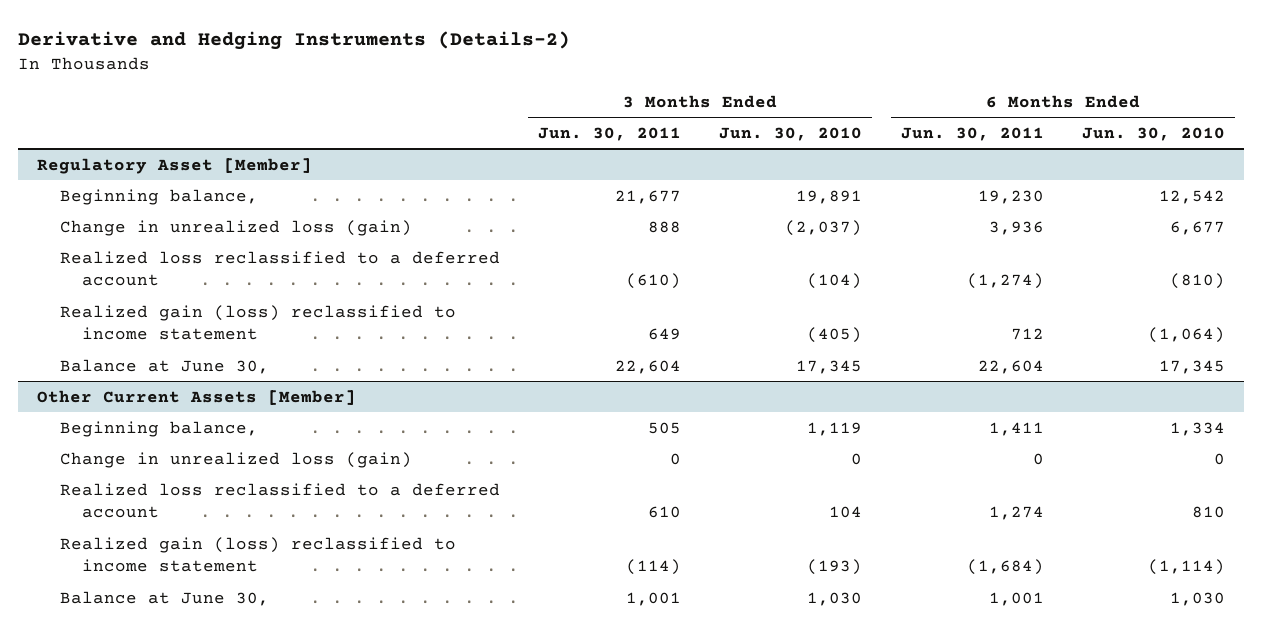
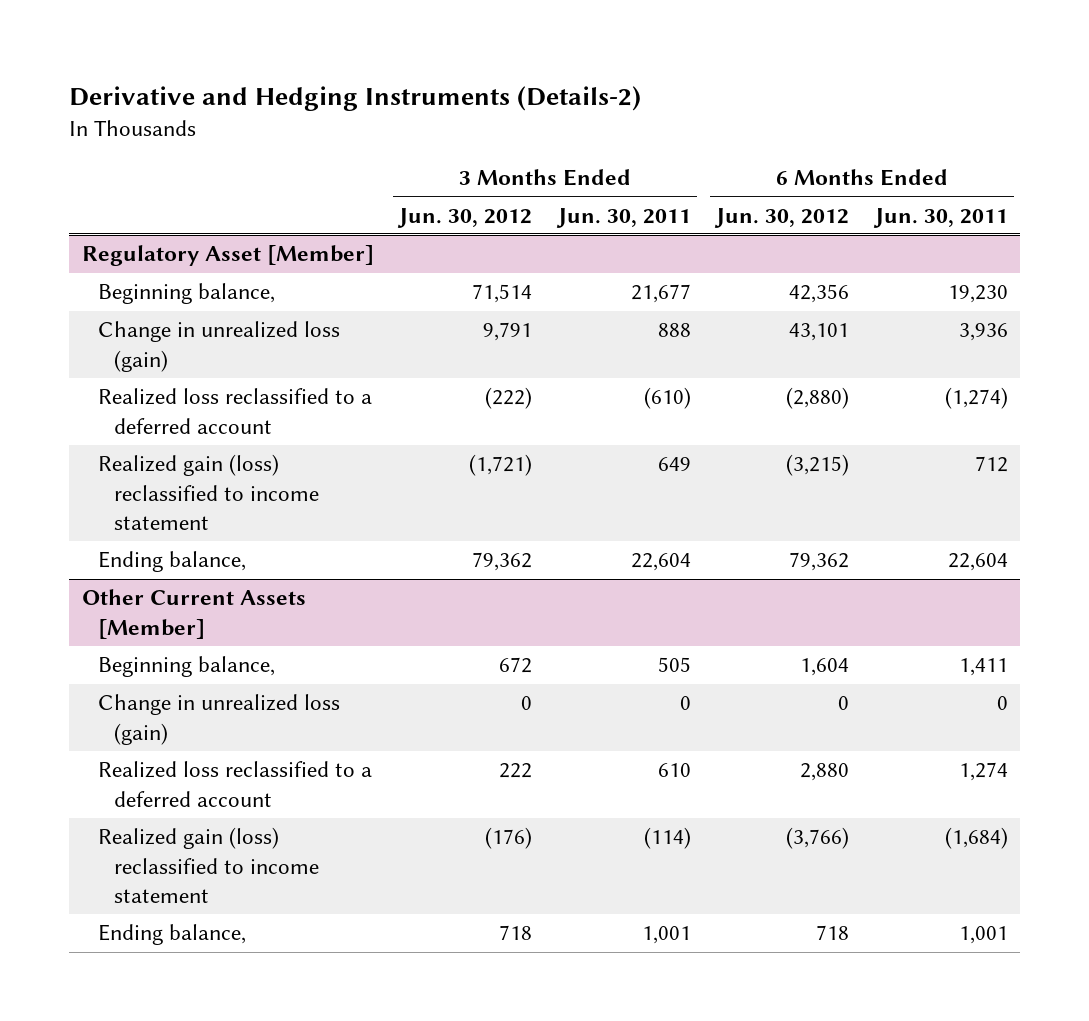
[719,126,863,141] Jun. 30, 2010 -> none
[1082,126,1226,141] Jun. 30, 2010 -> none
none -> [397,207,533,228] Jun. 30, 2012
none -> [714,207,850,228] Jun. 30, 2012
[59,358,269,374] Balance at June 30, -> [97,551,246,573] Ending balance,
[59,590,269,606] Balance at June 30, -> [97,924,246,946] Ending balance,

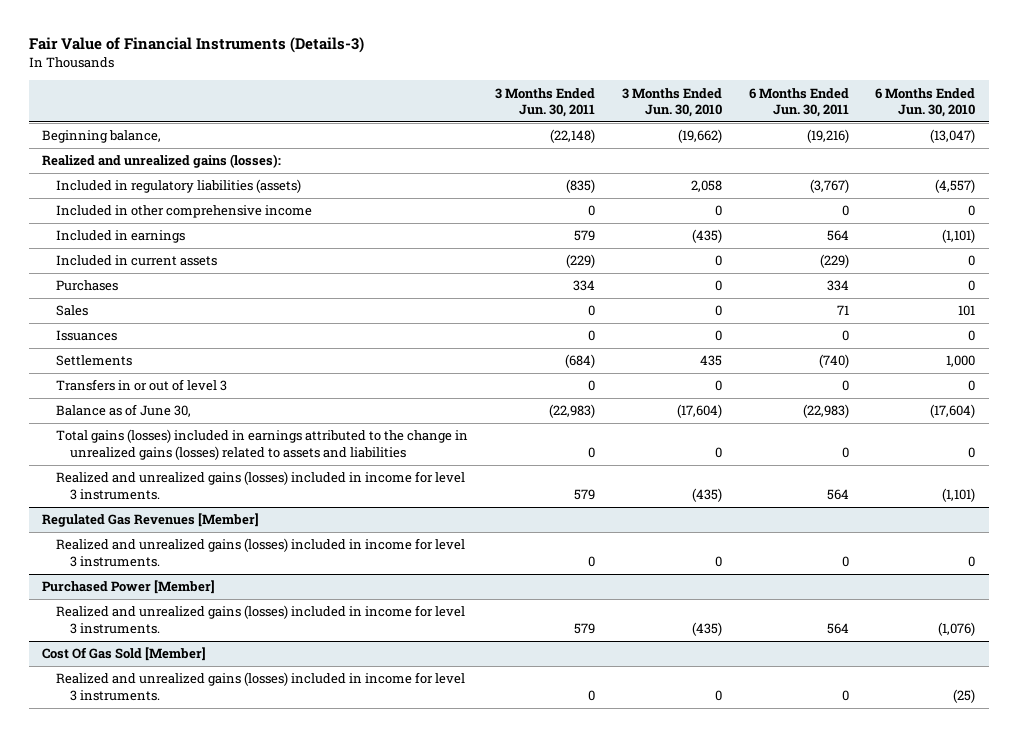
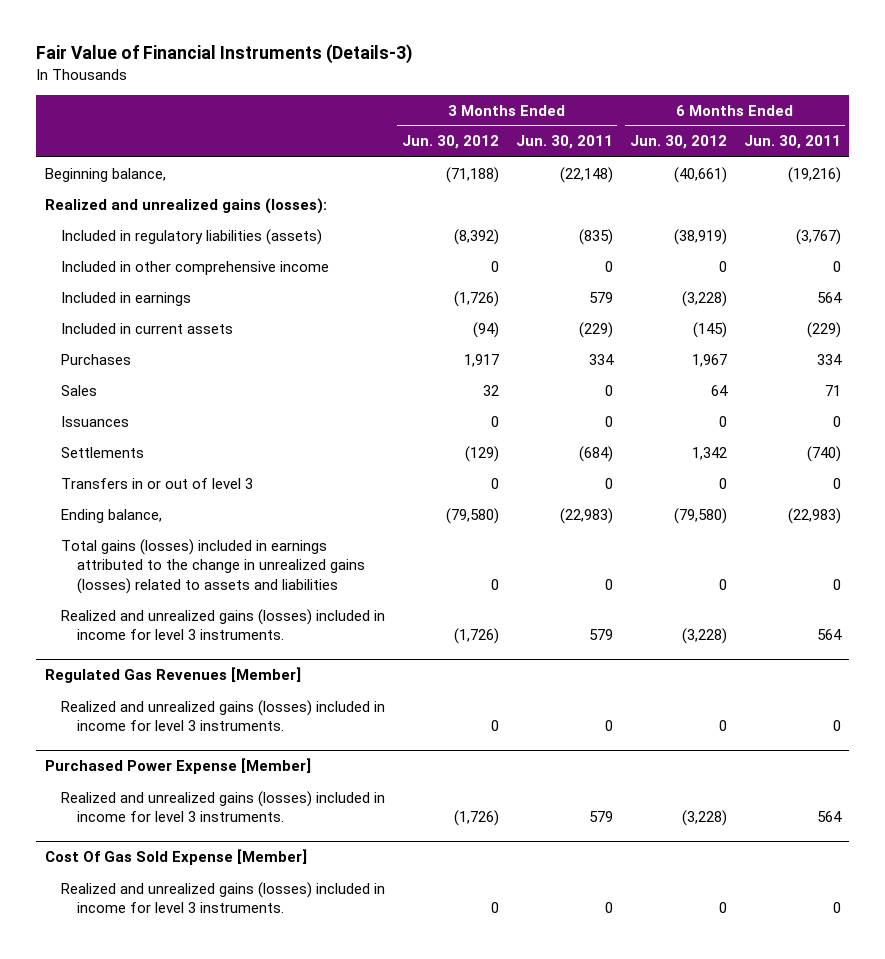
[621,87,722,118] 3 Months Ended Jun. 30, 2010 -> none
[875,87,976,118] 6 Months Ended Jun. 30, 2010 -> none
none -> [401,135,499,150] Jun. 30, 2012
none -> [629,135,727,150] Jun. 30, 2012
[56,404,192,418] Balance as of June 30, -> [60,508,162,523] Ending balance,
[42,580,216,595] Purchased Power [Member] -> [44,758,311,775] Purchased Power Expense [Member]
[42,647,207,662] Cost Of Gas Sold [Member] -> [44,849,307,866] Cost Of Gas Sold Expense [Member]

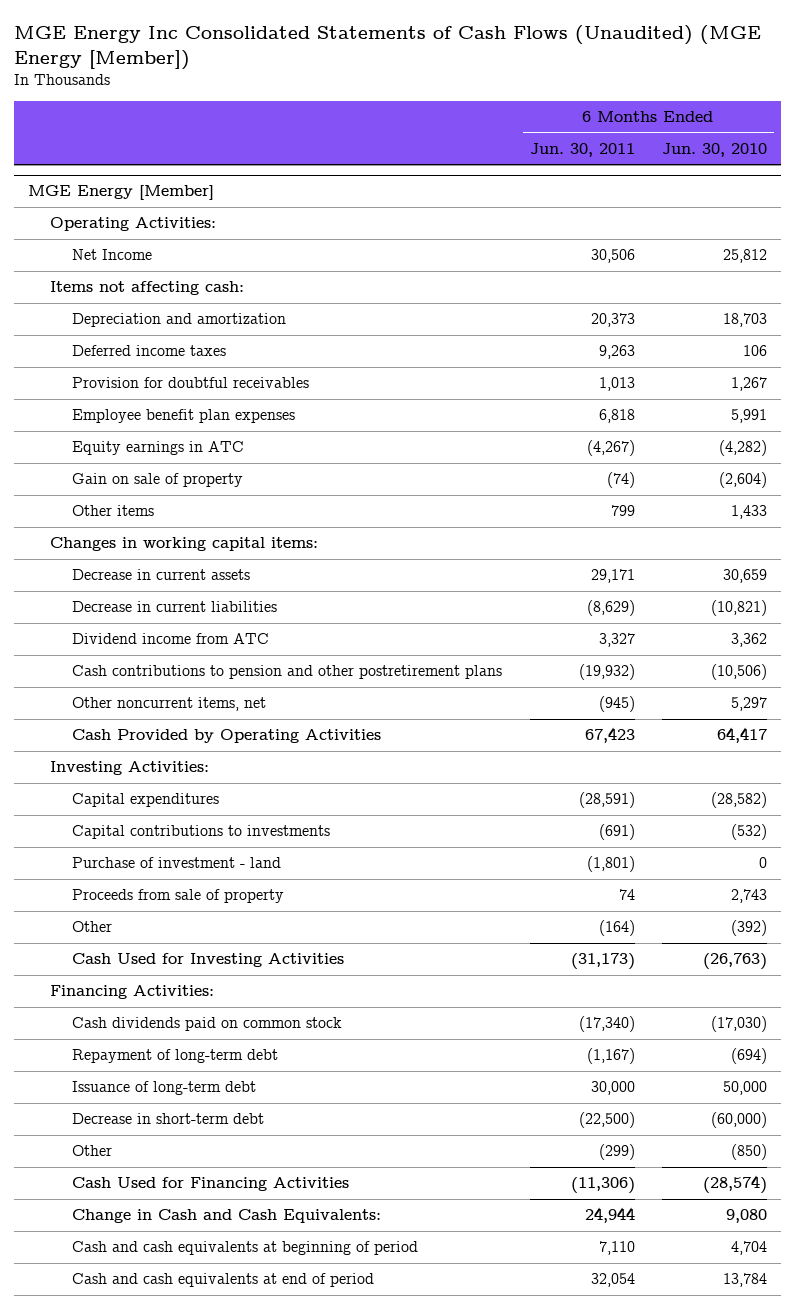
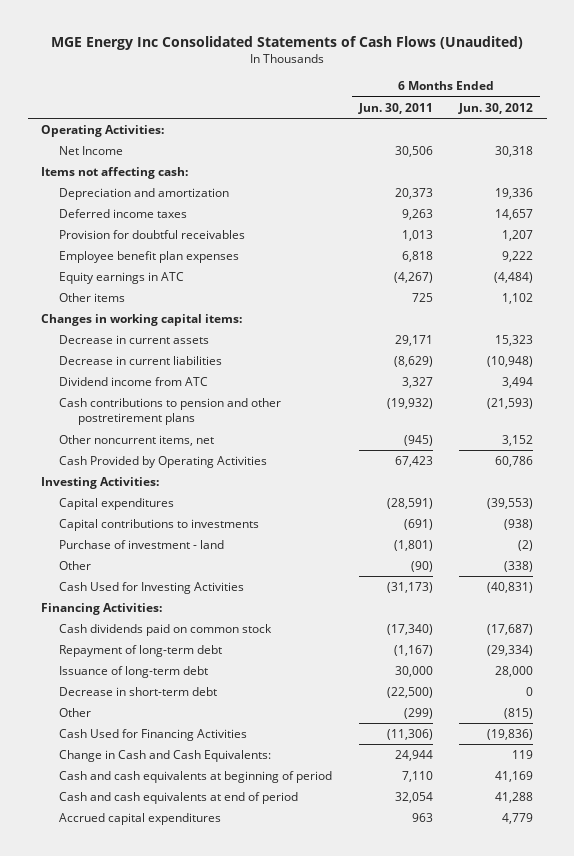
[14,24,762,70] MGE Energy Inc Consolidated Statements of Cash Flows (Unaudited) (MGE Energy [Member]) -> [51,35,524,50] MGE Energy Inc Consolidated Statements of Cash Flows (Unaudited)
[662,142,768,157] Jun. 30, 2010 -> none
none -> [458,102,534,114] Jun. 30, 2012
[27,185,214,201] MGE Energy [Member] -> none
[72,473,244,488] Gain on sale of property -> none
[610,505,635,517] 799 -> [411,292,433,302] 725
[72,889,285,904] Proceeds from sale of property -> none
[598,920,635,937] (164) -> [410,560,433,572] (90)
none -> [59,812,222,825] Accrued capital expenditures

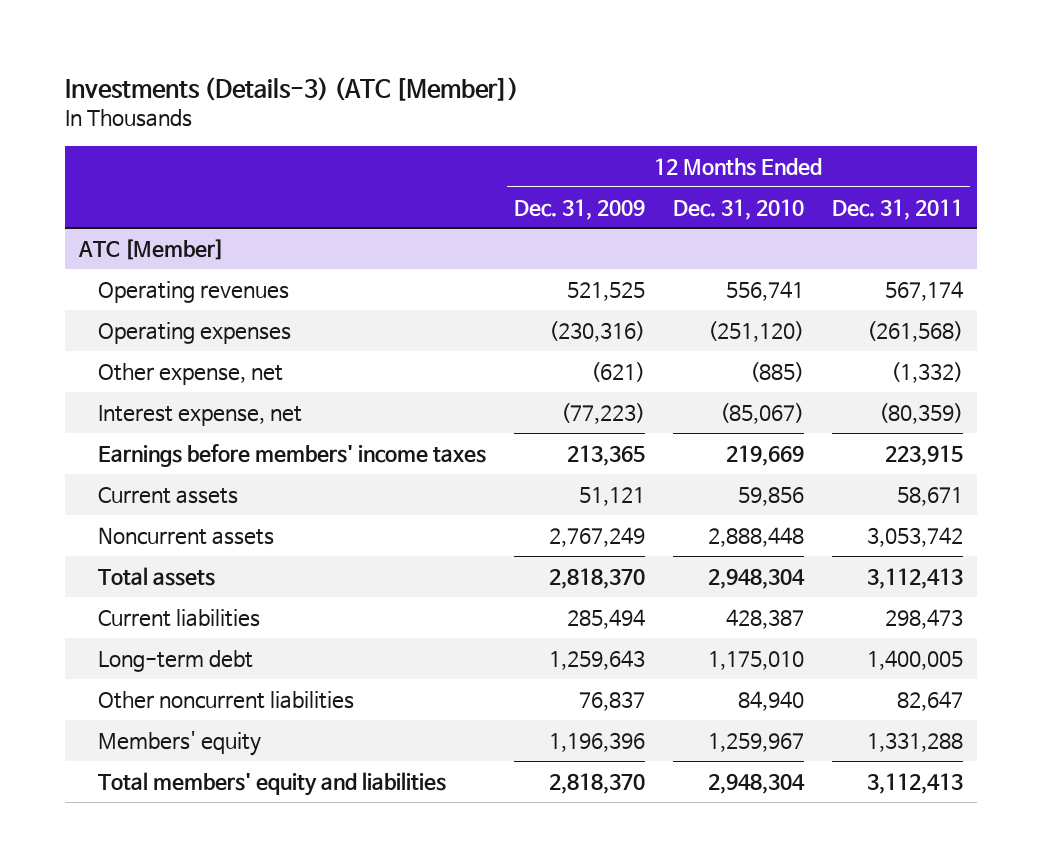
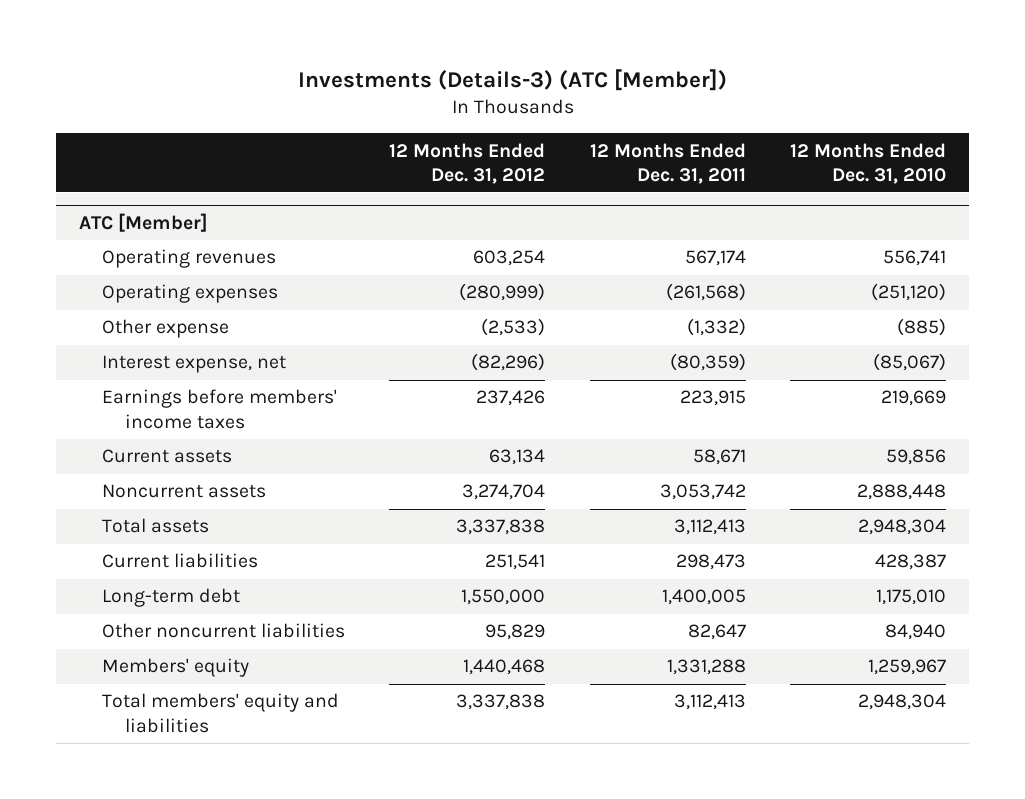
[513,198,645,220] Dec. 31, 2009 -> none
none -> [389,142,546,184] 12 Months Ended Dec. 31, 2012
[97,362,283,385] Other expense, net -> [101,319,229,339] Other expense

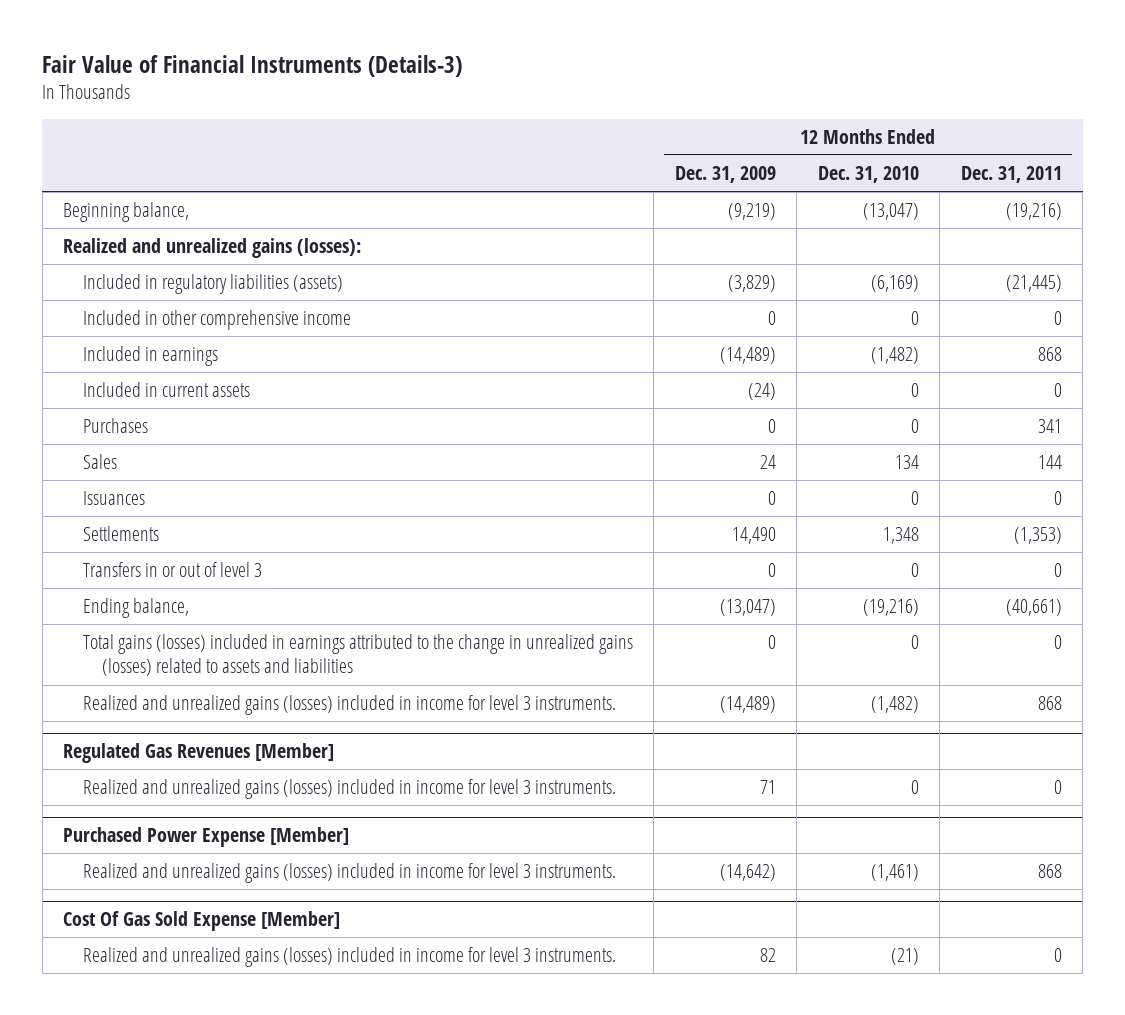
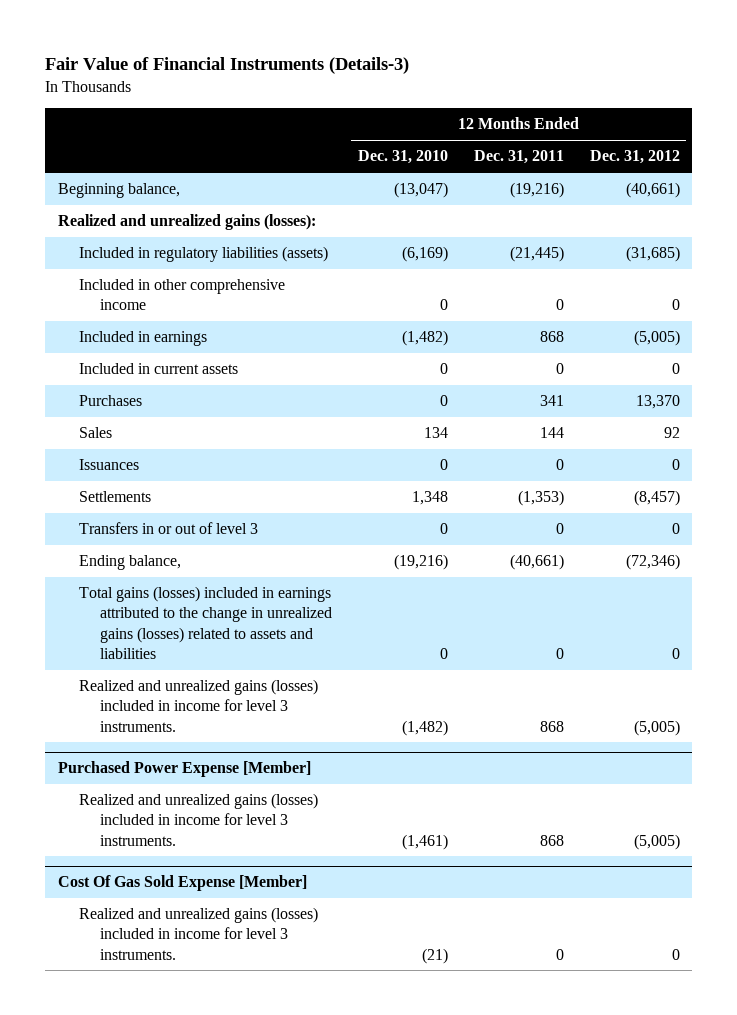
[674,165,776,183] Dec. 31, 2009 -> none
none -> [589,150,680,165] Dec. 31, 2012
[63,743,335,764] Regulated Gas Revenues [Member] -> none
[82,779,616,800] Realized and unrealized gains (losses) included in income for level 3 instruments. -> none

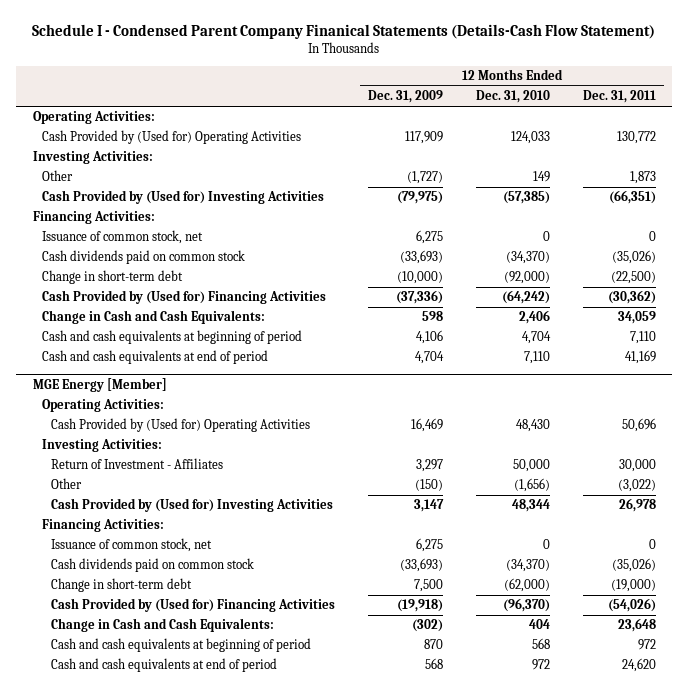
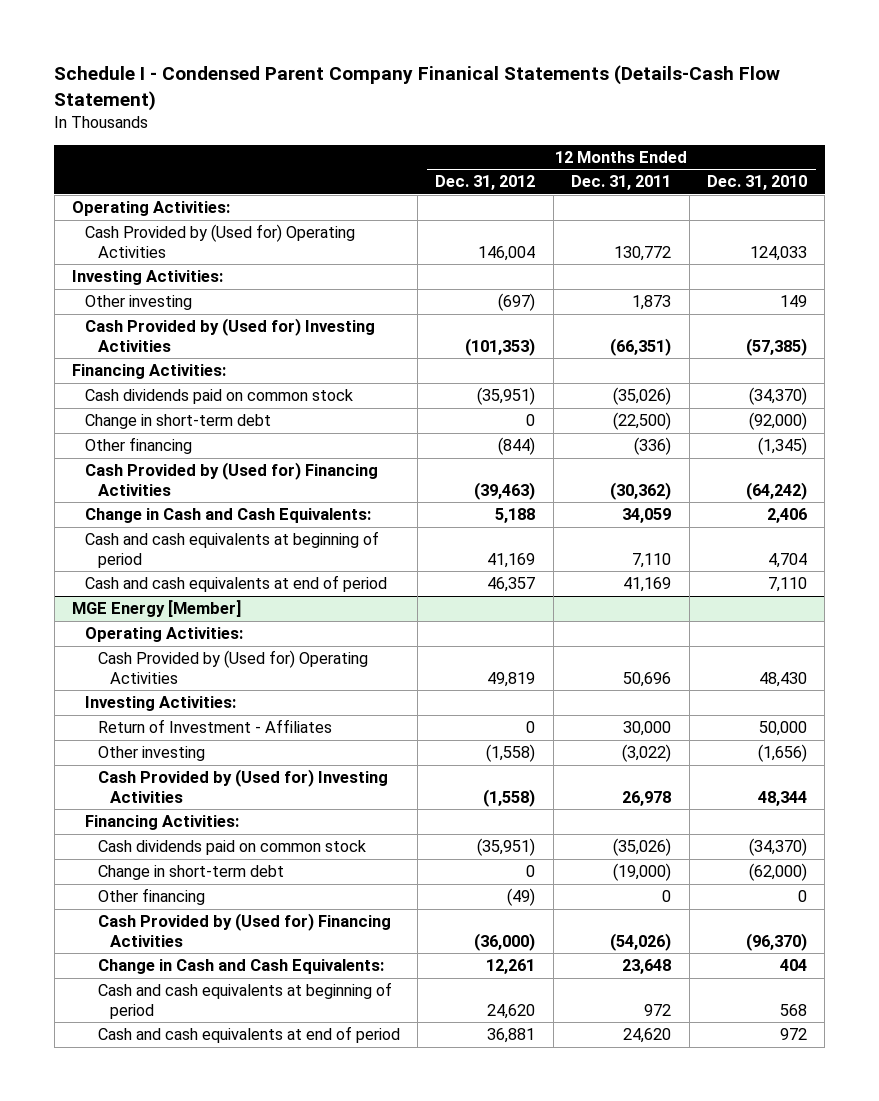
[367,90,443,104] Dec. 31, 2009 -> none
none -> [435,175,536,191] Dec. 31, 2012
[41,170,73,182] Other -> [84,295,192,311] Other investing
[41,230,203,245] Issuance of common stock, net -> none
none -> [84,437,192,455] Other financing
[51,478,83,490] Other -> [97,746,205,762] Other investing
[51,538,213,553] Issuance of common stock, net -> none
none -> [97,888,205,906] Other financing

